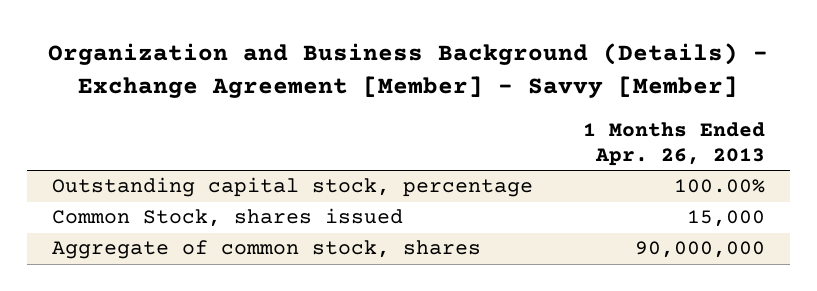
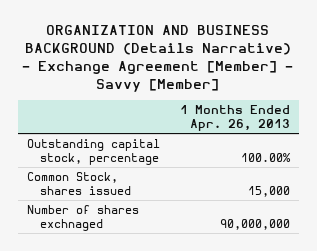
[48,43,769,99] Organization and Business Background (Details) - Exchange Agreement [Member] - Savvy [Member] -> [22,25,294,92] ORGANIZATION AND BUSINESS BACKGROUND (Details Narrative) - Exchange Agreement [Member] - Savvy [Member]
[52,240,482,260] Aggregate of common stock, shares -> none
none -> [27,204,140,232] Number of shares exchnaged

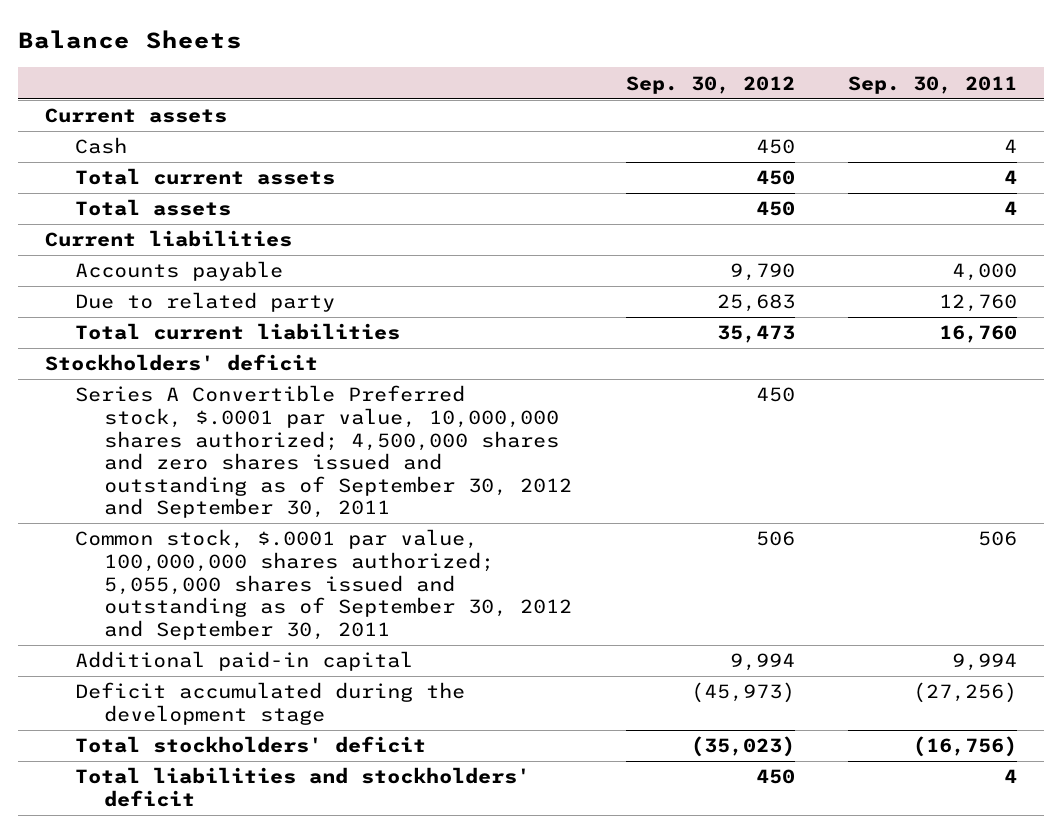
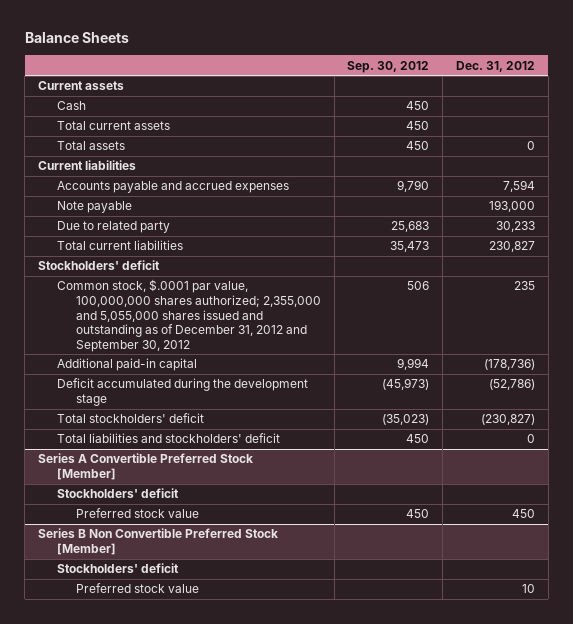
[848,75,1018,94] Sep. 30, 2011 -> none
none -> [455,60,535,72] Dec. 31, 2012
[74,261,283,282] Accounts payable -> [57,181,290,194] Accounts payable and accrued expenses
none -> [57,201,133,214] Note payable
[74,385,573,519] Series A Convertible Preferred stock, $.0001 par value, 10,000,000 shares authorized; 4,500,000 shares and zero shares issued and outstanding as of September 30, 2012 and September 30, 2011 -> none
[74,529,573,640] Common stock, $.0001 par value, 100,000,000 shares authorized; 5,055,000 shares issued and outstanding as of September 30, 2012 and September 30, 2011 -> [57,279,322,352] Common stock, $.0001 par value, 100,000,000 shares authorized; 2,355,000 and 5,055,000 shares issued and outstanding as of December 31, 2012 and September 30, 2012
none -> [37,453,253,480] Series A Convertible Preferred Stock [Member]
none -> [57,488,180,499] Stockholders' deficit
none -> [76,508,200,519] Preferred stock value
none -> [37,528,278,555] Series B Non Convertible Preferred Stock [Member]
none -> [57,563,180,574] Stockholders' deficit
none -> [76,583,200,594] Preferred stock value

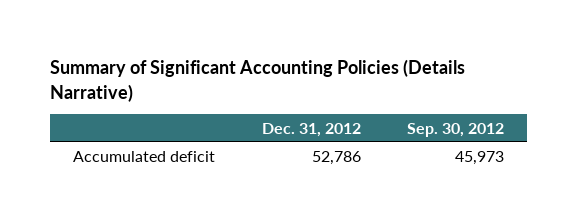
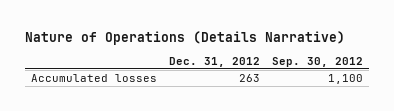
[49,59,465,102] Summary of Significant Accounting Policies (Details Narrative) -> [24,30,345,45] Nature of Operations (Details Narrative)
[72,151,215,163] Accumulated deficit -> [30,73,157,82] Accumulated losses
[311,151,361,166] 52,786 -> [238,73,260,82] 263
[455,151,505,166] 45,973 -> [327,73,363,84] 1,100

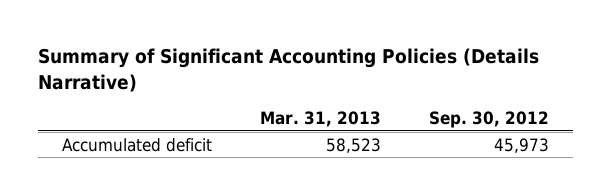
[24,30,345,45] Nature of Operations (Details Narrative) -> [37,48,539,92] Summary of Significant Accounting Policies (Details Narrative)
[168,56,260,67] Dec. 31, 2012 -> none
none -> [259,111,381,128] Mar. 31, 2013
[30,73,157,82] Accumulated losses -> [61,137,212,152] Accumulated deficit
[327,73,363,84] 1,100 -> [494,137,550,153] 45,973

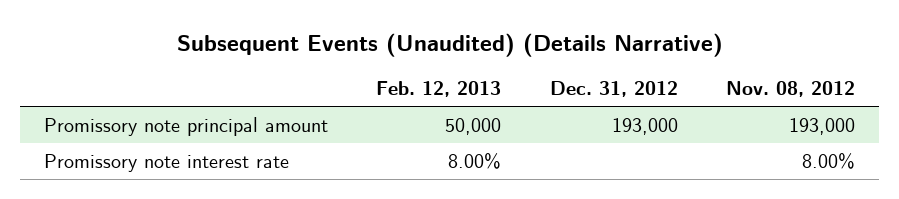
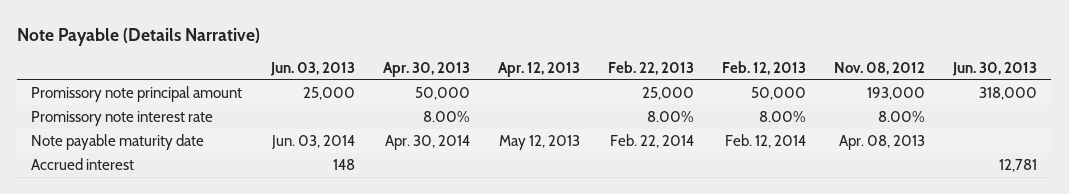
[176,32,723,57] Subsequent Events (Unaudited) (Details Narrative) -> [17,27,261,46] Note Payable (Details Narrative)
[549,81,678,98] Dec. 31, 2012 -> none
none -> [269,62,355,77] Jun. 03, 2013
none -> [382,62,470,78] Apr. 30, 2013
none -> [497,62,580,78] Apr. 12, 2013
none -> [607,61,694,76] Feb. 22, 2013
none -> [952,62,1038,77] Jun. 30, 2013
none -> [31,134,205,151] Note payable maturity date
none -> [31,158,135,171] Accrued interest

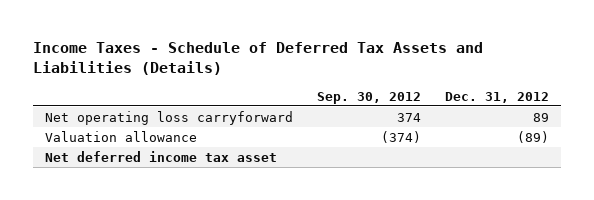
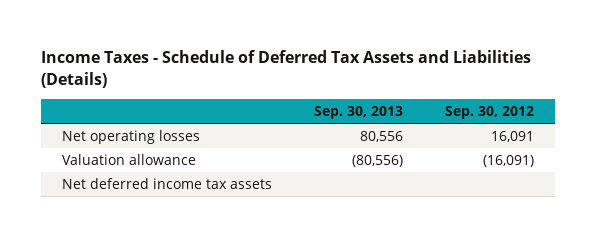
[445,91,550,103] Dec. 31, 2012 -> none
none -> [314,105,404,119] Sep. 30, 2013
[45,110,294,125] Net operating loss carryforward -> [62,130,201,145] Net operating losses
[397,112,422,122] 374 -> [491,131,535,143] 16,091
[381,130,422,143] (374) -> [483,155,535,168] (16,091)
[45,150,278,162] Net deferred income tax asset -> [62,178,273,190] Net deferred income tax assets

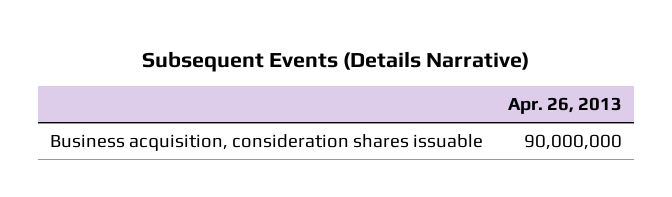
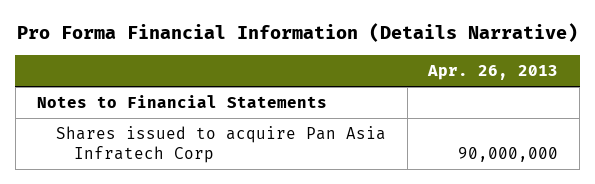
[141,51,529,73] Subsequent Events (Details Narrative) -> [16,23,578,43] Pro Forma Financial Information (Details Narrative)
none -> [36,95,327,109] Notes to Financial Statements
[50,134,484,152] Business acquisition, consideration shares issuable -> [55,126,386,163] Shares issued to acquire Pan Asia Infratech Corp

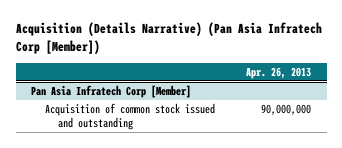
[16,23,578,43] Pro Forma Financial Information (Details Narrative) -> [15,22,322,55] Acquisition (Details Narrative) (Pan Asia Infratech Corp [Member])
[36,95,327,109] Notes to Financial Statements -> none
none -> [31,85,192,99] Pan Asia Infratech Corp [Member]
[55,126,386,163] Shares issued to acquire Pan Asia Infratech Corp -> [44,103,215,130] Acquisition of common stock issued and outstanding

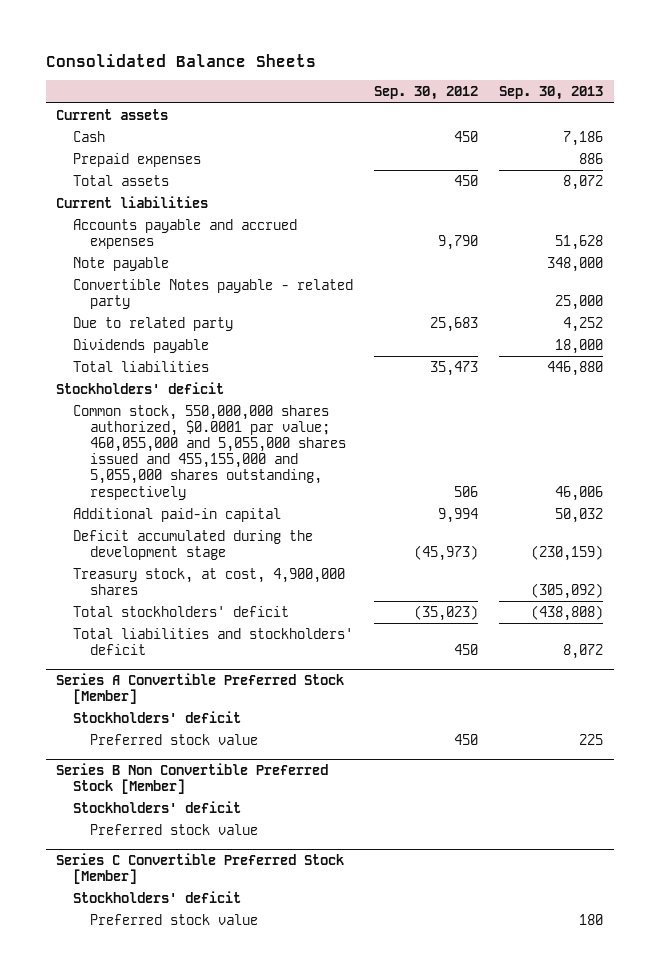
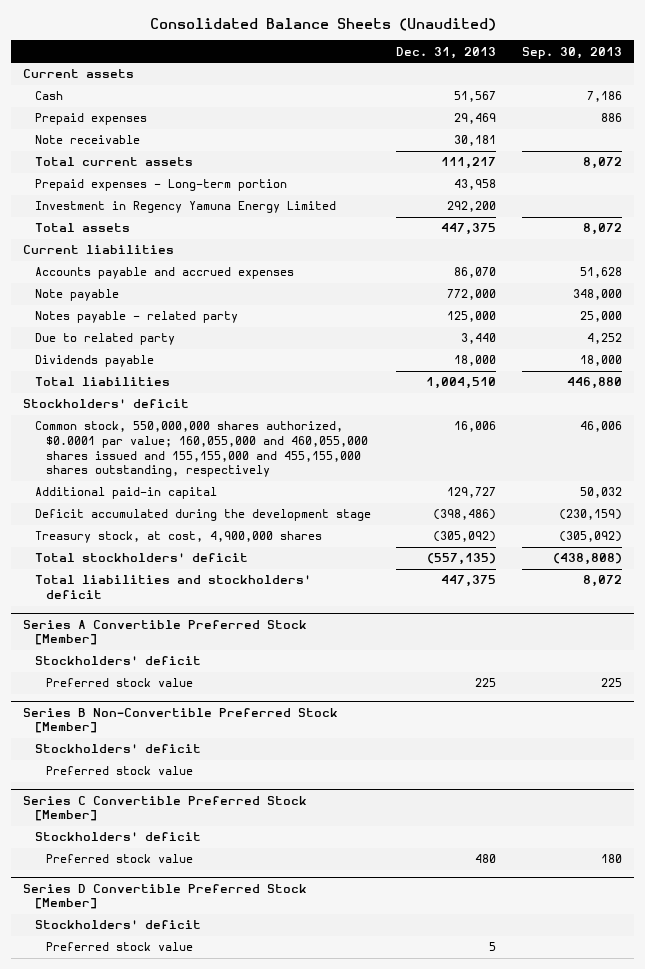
[45,53,316,67] Consolidated Balance Sheets -> [149,17,496,31] Consolidated Balance Sheets (Unaudited)
[374,86,479,101] Sep. 30, 2012 -> none
none -> [396,46,497,59] Dec. 31, 2013
none -> [34,135,140,145] Note receivable
none -> [34,157,193,167] Total current assets
none -> [34,179,287,192] Prepaid expenses - Long-term portion
none -> [34,201,336,214] Investment in Regency Yamuna Energy Limited
[73,278,354,309] Convertible Notes payable - related party -> [34,311,238,324] Notes payable - related party
[73,404,346,500] Common stock, 550,000,000 shares authorized, $0.0001 par value; 460,055,000 and 5,055,000 shares issued and 455,155,000 and 5,055,000 shares outstanding, respectively -> [34,421,369,478] Common stock, 550,000,000 shares authorized, $0.0001 par value; 160,055,000 and 460,055,000 shares issued and 155,155,000 and 455,155,000 shares outstanding, respectively
[56,762,329,795] Series B Non Convertible Preferred Stock [Member] -> [23,707,339,734] Series B Non-Convertible Preferred Stock [Member]
none -> [23,883,308,910] Series D Convertible Preferred Stock [Member]
none -> [34,920,201,930] Stockholders' deficit
none -> [46,942,194,952] Preferred stock value

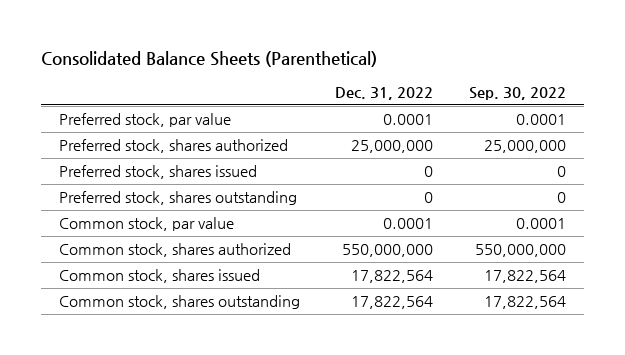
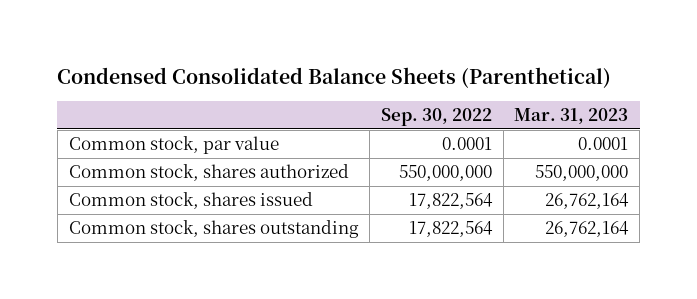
[40,51,377,68] Consolidated Balance Sheets (Parenthetical) -> [57,66,612,88] Condensed Consolidated Balance Sheets (Parenthetical)
[335,87,434,101] Dec. 31, 2022 -> none
none -> [514,108,629,125] Mar. 31, 2023
[58,112,231,127] Preferred stock, par value -> none
[58,138,288,153] Preferred stock, shares authorized -> none
[58,164,257,179] Preferred stock, shares issued -> none
[58,190,297,205] Preferred stock, shares outstanding -> none

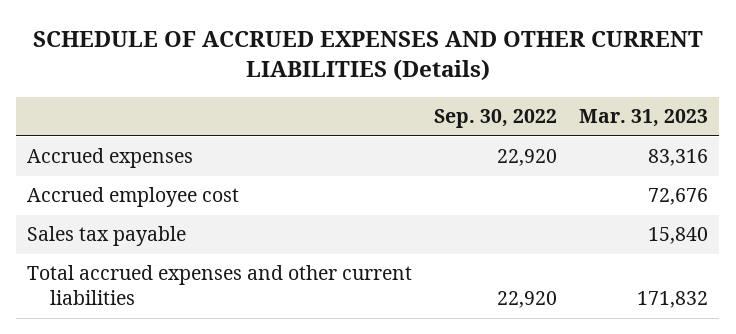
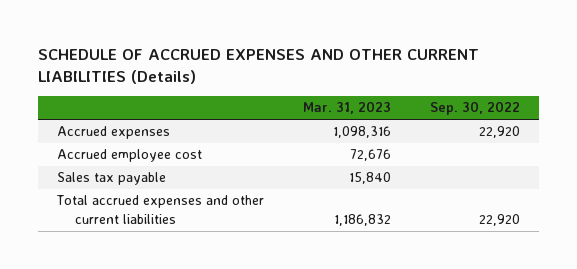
[648,149,709,167] 83,316 -> [332,126,391,139] 1,098,316
[637,291,709,309] 171,832 -> [333,213,391,226] 1,186,832

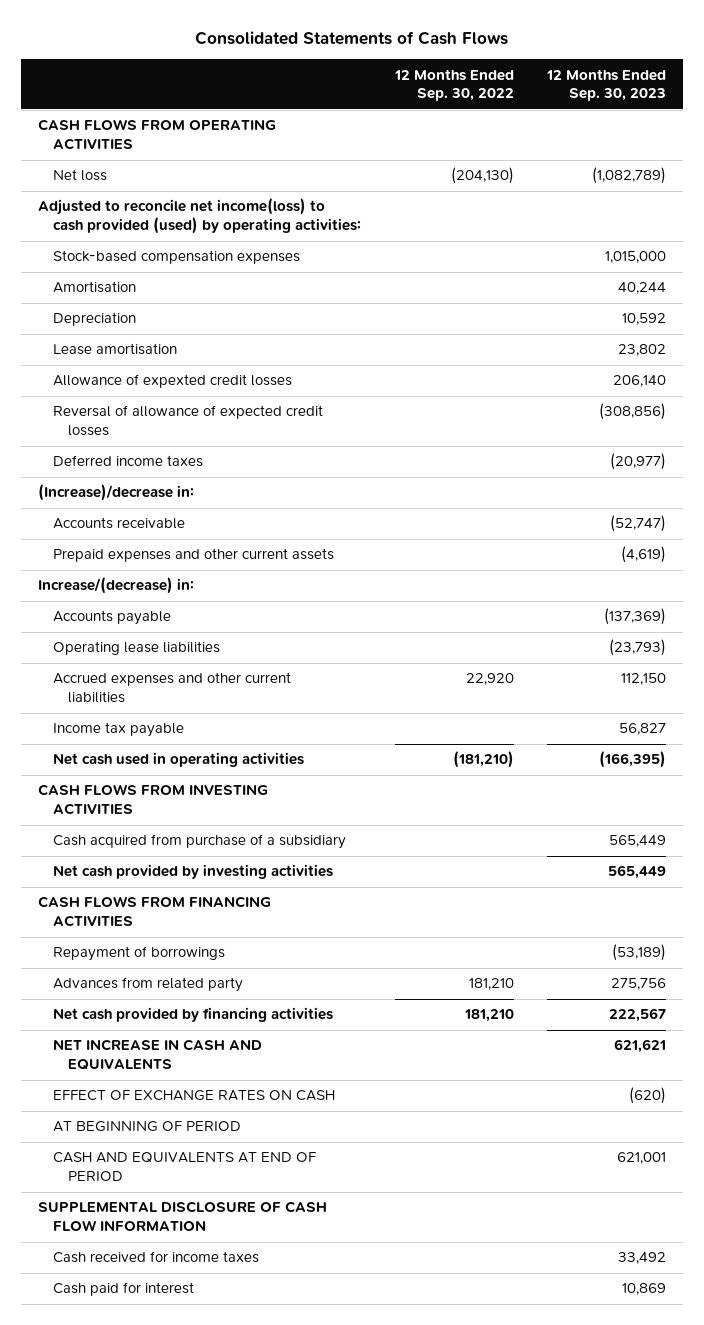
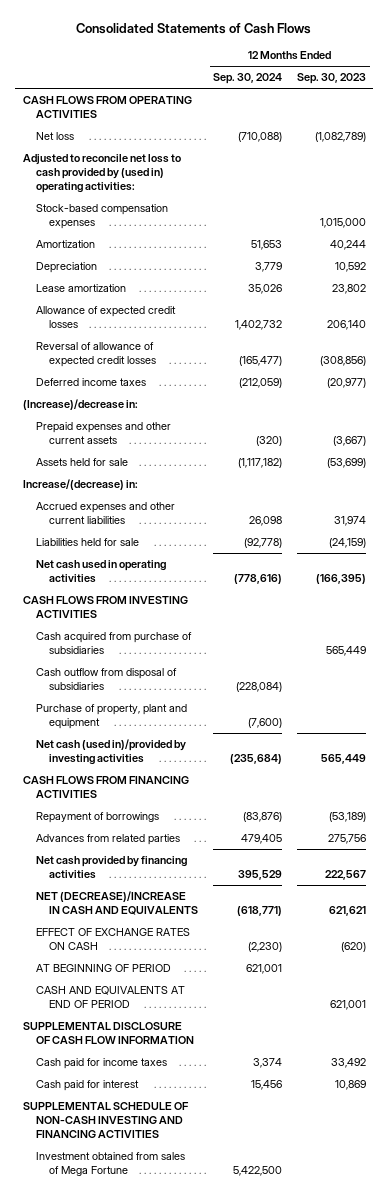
[393,68,514,102] 12 Months Ended Sep. 30, 2022 -> none
none -> [213,73,283,85] Sep. 30, 2024
[37,198,361,235] Adjusted to reconcile net income(loss) to cash provided (used) by operating activities: -> [22,154,181,194] Adjusted to reconcile net loss to cash provided by (used in) operating activities:
[52,281,136,294] Amortisation -> [36,240,96,249] Amortization
[52,343,177,356] Lease amortisation -> [36,284,127,293] Lease amortization
[52,374,292,389] Allowance of expexted credit losses -> [36,306,177,329] Allowance of expected credit losses
[52,517,185,530] Accounts receivable -> none
[621,546,667,564] (4,619) -> [333,436,367,447] (3,667)
none -> [36,458,129,467] Assets held for sale
[52,610,171,626] Accounts payable -> none
[52,641,220,656] Operating lease liabilities -> none
[52,722,184,738] Income tax payable -> none
[621,673,667,686] 112,150 -> [334,516,367,527] 31,974
none -> [36,538,140,547] Liabilities held for sale
[52,834,346,850] Cash acquired from purchase of a subsidiary -> [36,632,193,655] Cash acquired from purchase of subsidiaries
none -> [36,668,178,691] Cash outflow from disposal of subsidiaries
none -> [36,704,188,730] Purchase of property, plant and equipment
[52,864,333,880] Net cash provided by investing activities -> [36,739,187,766] Net cash (used in)/provided by investing activities
[52,977,243,993] Advances from related party -> [36,834,181,846] Advances from related parties
[52,1039,262,1071] NET INCREASE IN CASH AND EQUIVALENTS -> [36,891,199,916] NET (DECREASE)/INCREASE IN CASH AND EQUIVALENTS
[52,1251,259,1264] Cash received for income taxes -> [36,1058,168,1070] Cash paid for income taxes
none -> [22,1102,189,1139] SUPPLEMENTAL SCHEDULE OF NON-CASH INVESTING AND FINANCING ACTIVITIES
none -> [36,1152,186,1177] Investment obtained from sales of Mega Fortune

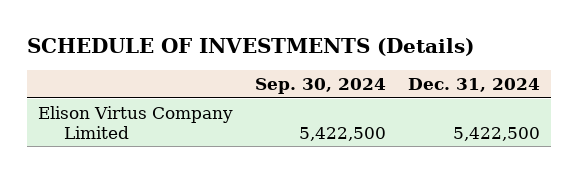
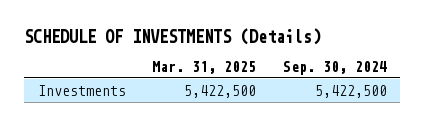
[408,78,541,93] Dec. 31, 2024 -> none
none -> [152,60,257,74] Mar. 31, 2025
[37,105,233,139] Elison Virtus Company Limited -> [37,84,126,96] Investments

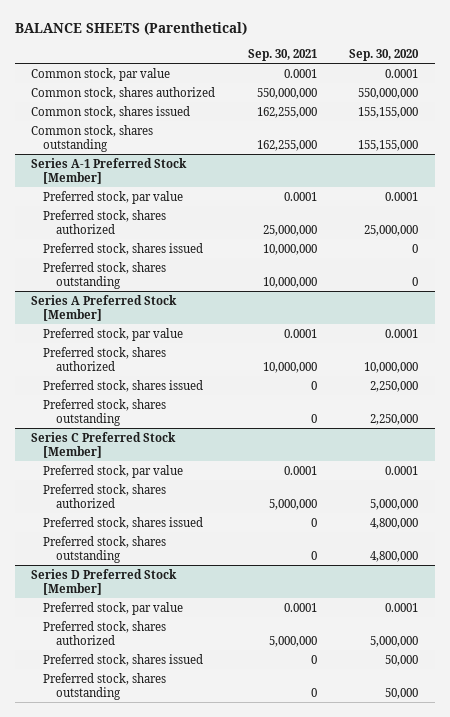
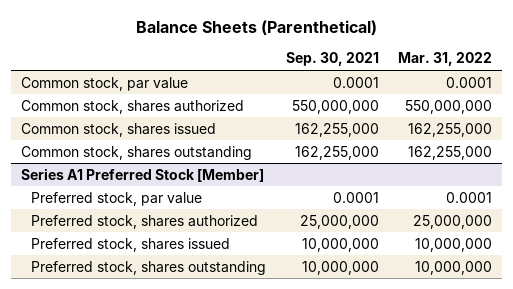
[14,21,247,35] BALANCE SHEETS (Parenthetical) -> [135,19,377,35] Balance Sheets (Parenthetical)
[349,49,420,62] Sep. 30, 2020 -> none
none -> [398,52,493,67] Mar. 31, 2022
[31,157,188,185] Series A-1 Preferred Stock [Member] -> [21,167,265,182] Series A1 Preferred Stock [Member]
[31,294,178,322] Series A Preferred Stock [Member] -> none
[43,327,184,341] Preferred stock, par value -> none
[43,346,167,372] Preferred stock, shares authorized -> none
[43,379,204,392] Preferred stock, shares issued -> none
[43,398,167,427] Preferred stock, shares outstanding -> none
[31,431,177,459] Series C Preferred Stock [Member] -> none
[43,464,184,478] Preferred stock, par value -> none
[43,483,167,509] Preferred stock, shares authorized -> none
[43,516,204,529] Preferred stock, shares issued -> none
[43,535,167,564] Preferred stock, shares outstanding -> none
[31,568,178,596] Series D Preferred Stock [Member] -> none
[43,601,184,615] Preferred stock, par value -> none
[43,620,167,646] Preferred stock, shares authorized -> none
[43,653,204,666] Preferred stock, shares issued -> none
[43,672,167,701] Preferred stock, shares outstanding -> none

